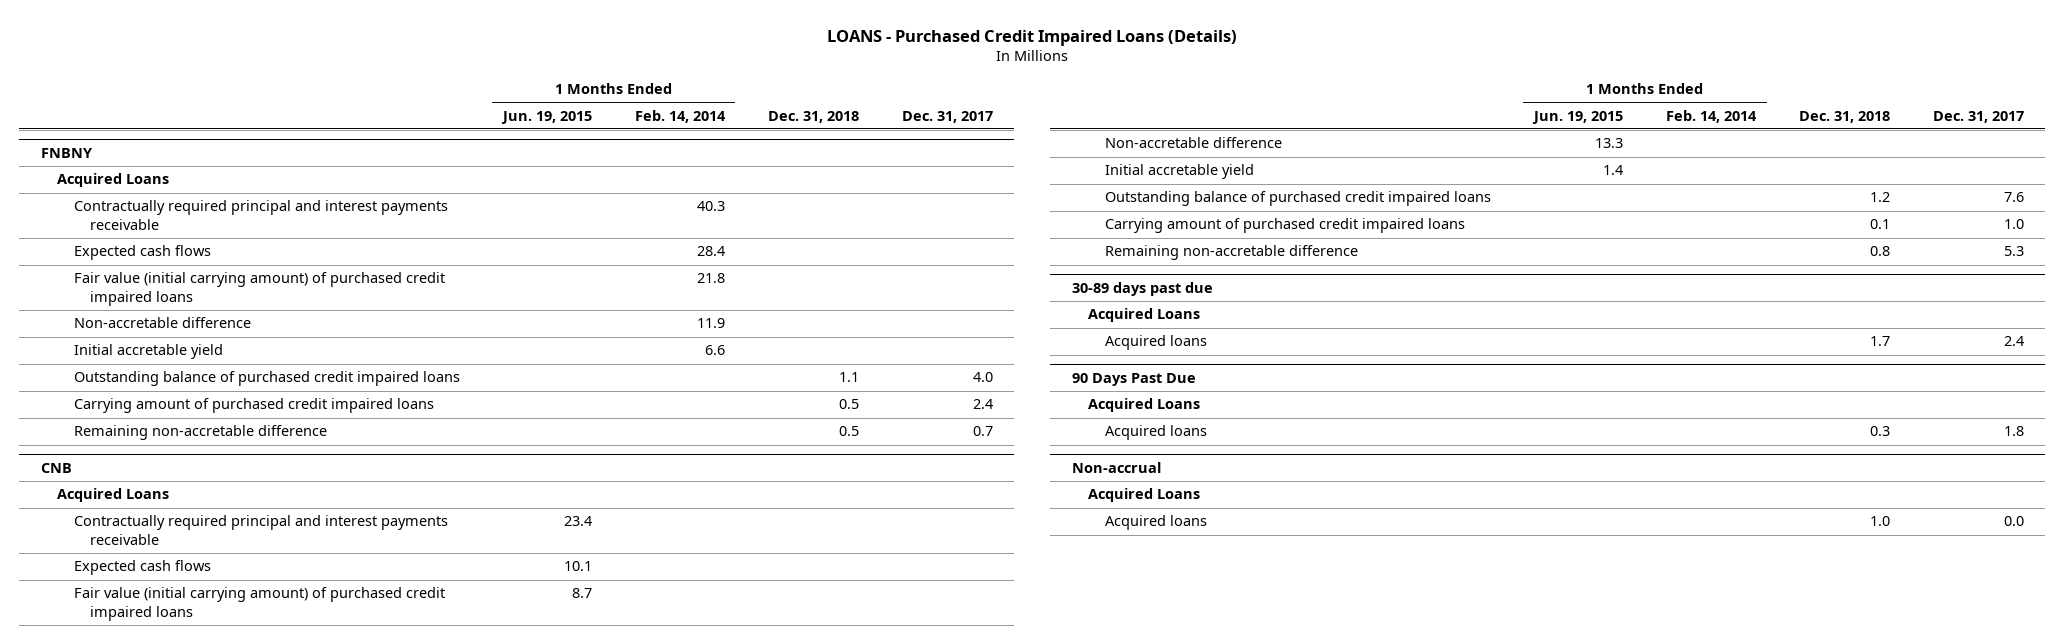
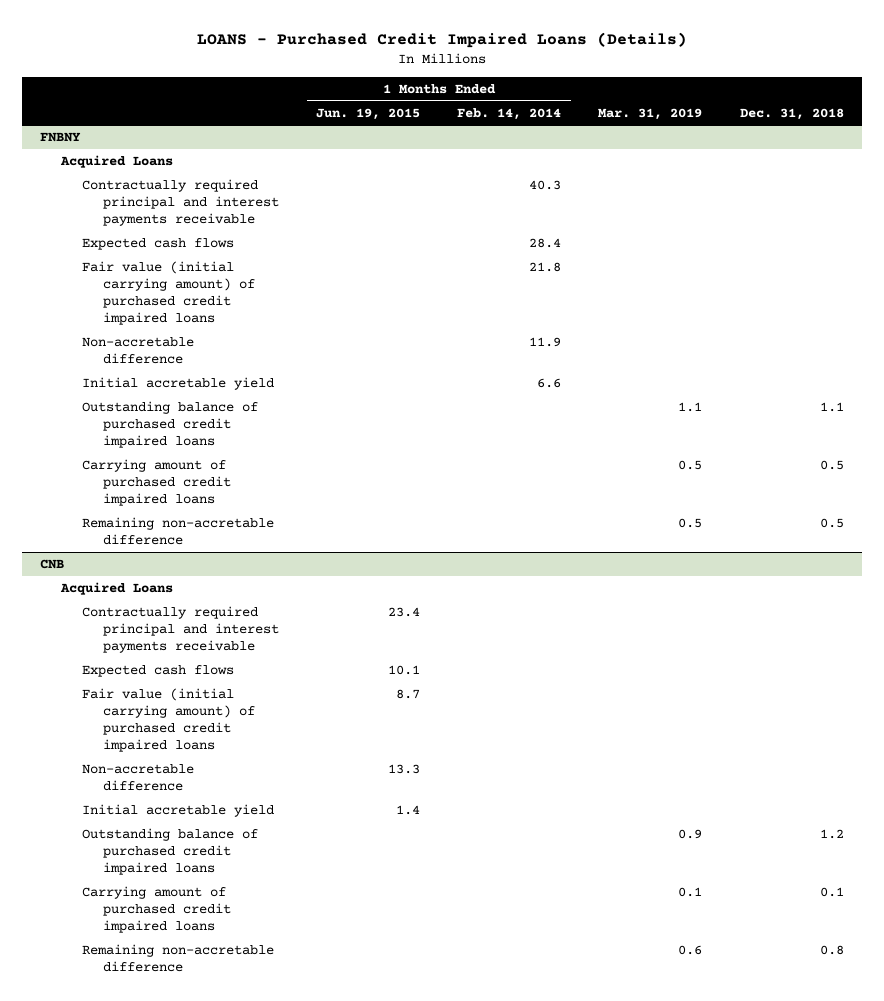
[901,110,993,123] Dec. 31, 2017 -> none
none -> [598,107,703,120] Mar. 31, 2019
[1071,281,1213,296] 30-89 days past due -> none
[1088,308,1201,323] Acquired Loans -> none
[1104,335,1207,351] Acquired loans -> none
[1071,372,1196,386] 90 Days Past Due -> none
[1088,398,1201,413] Acquired Loans -> none
[1104,425,1207,441] Acquired loans -> none
[1071,461,1161,473] Non-accrual -> none
[1088,488,1201,503] Acquired Loans -> none
[1104,515,1207,531] Acquired loans -> none

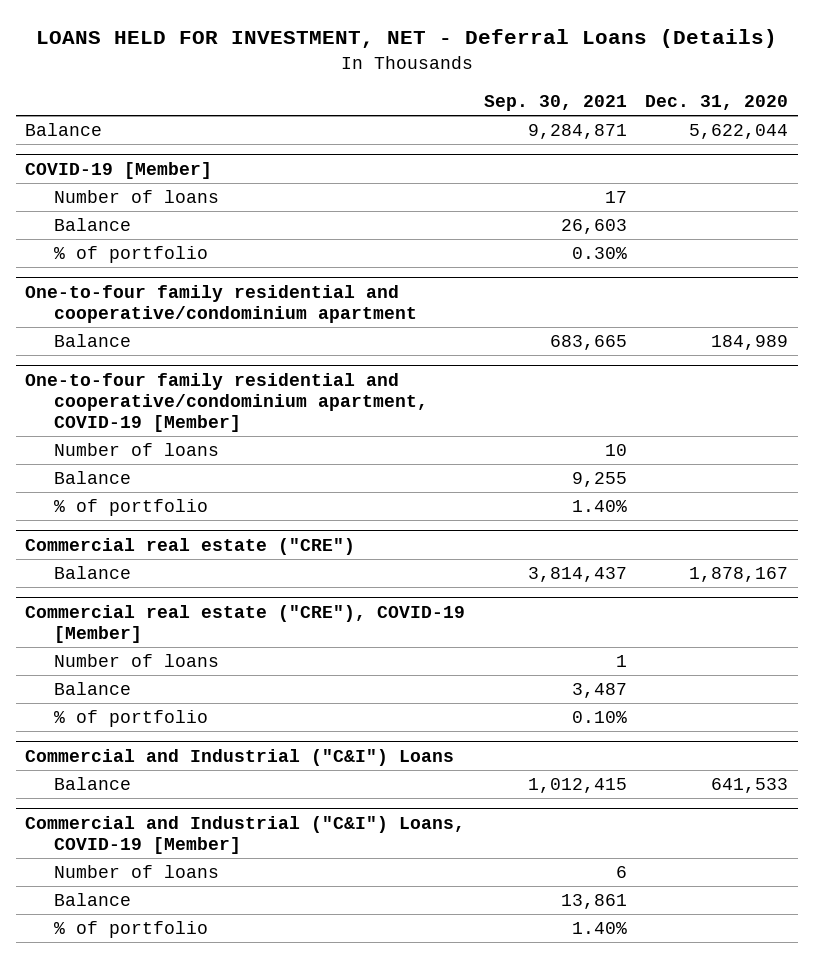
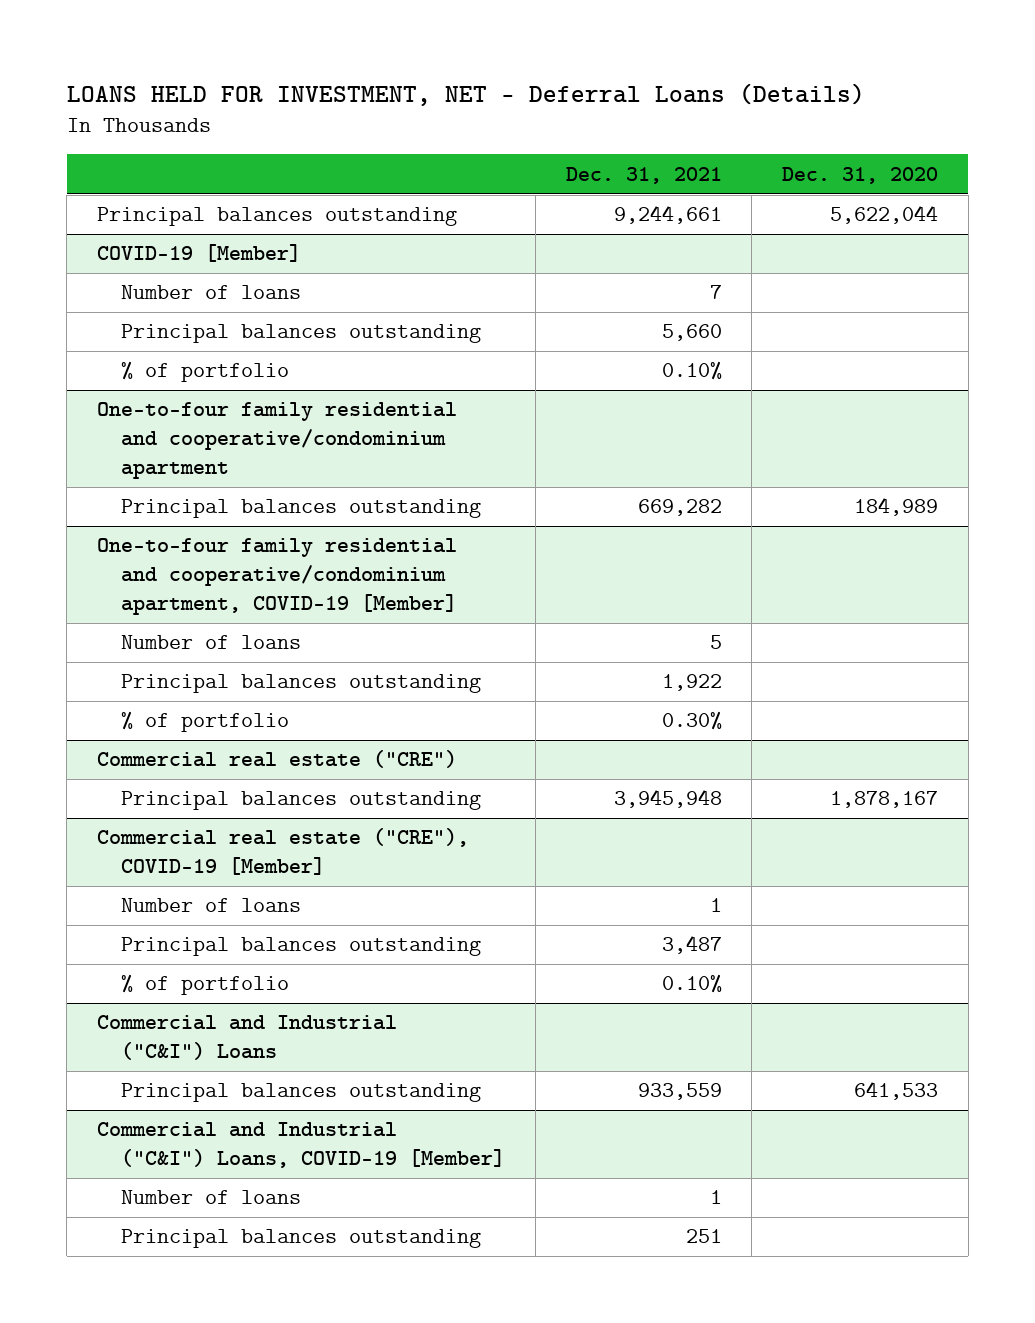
[483,95,627,112] Sep. 30, 2021 -> none
none -> [565,166,722,184] Dec. 31, 2021
[25,123,103,137] Balance -> [97,207,458,227] Principal balances outstanding
[54,218,132,232] Balance -> [121,324,482,344] Principal balances outstanding
[54,334,132,348] Balance -> [121,499,482,519] Principal balances outstanding
[54,471,132,485] Balance -> [121,674,482,694] Principal balances outstanding
[54,566,132,580] Balance -> [121,791,482,811] Principal balances outstanding
[54,682,132,696] Balance -> [121,937,482,957] Principal balances outstanding
[54,777,132,791] Balance -> [121,1083,482,1103] Principal balances outstanding
[54,921,209,939] % of portfolio -> none
[54,893,132,907] Balance -> [121,1229,482,1249] Principal balances outstanding

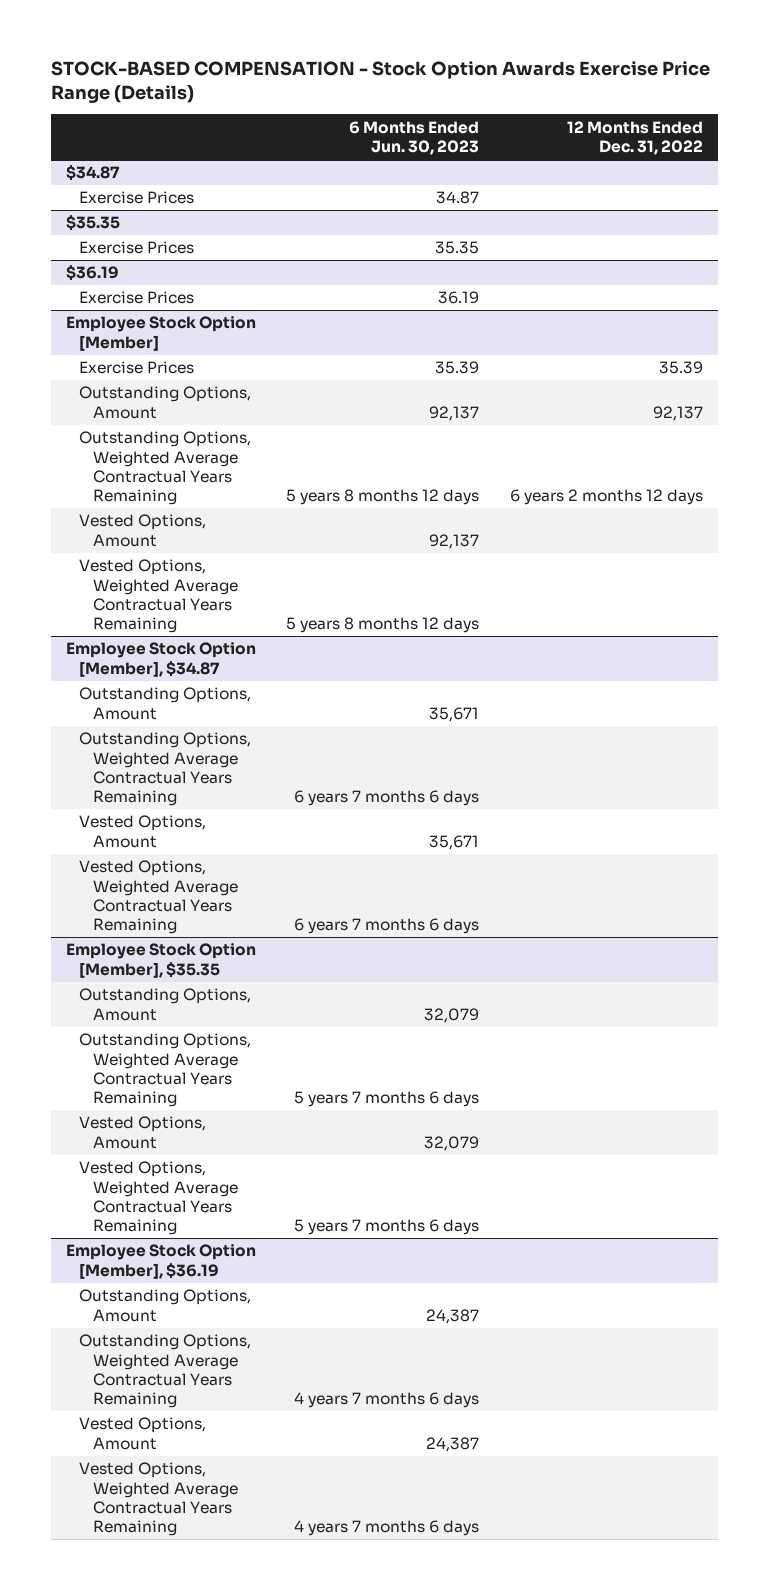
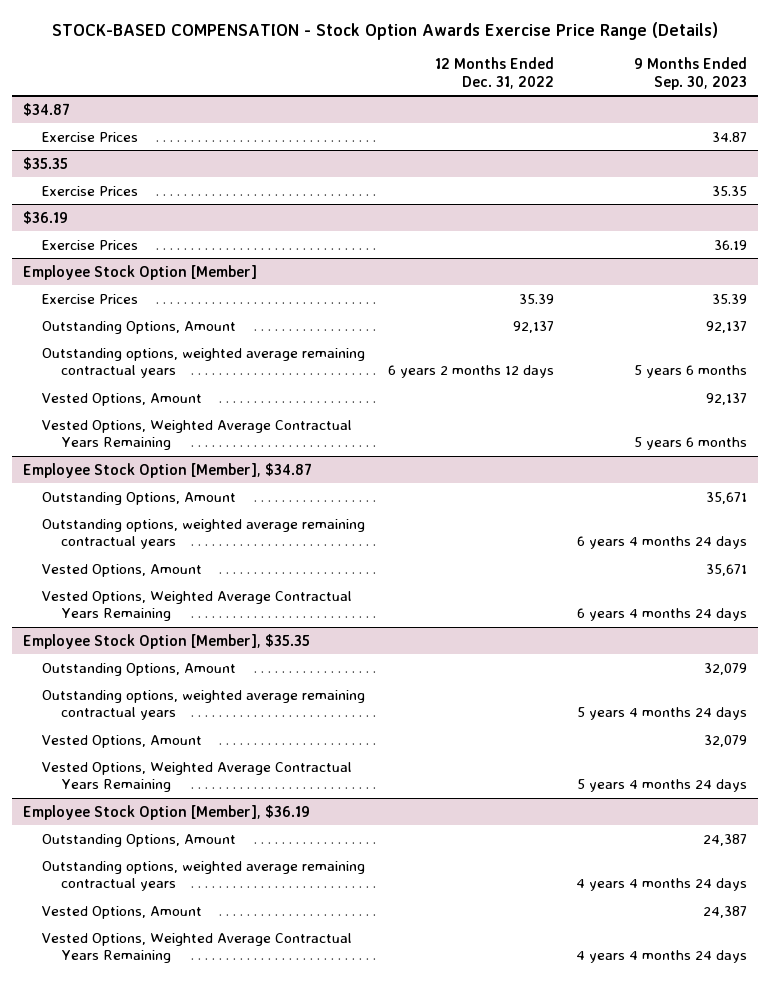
[349,120,480,156] 6 Months Ended Jun. 30, 2023 -> none
none -> [633,57,747,91] 9 Months Ended Sep. 30, 2023
[79,431,252,506] Outstanding Options, Weighted Average Contractual Years Remaining -> [42,347,366,379] Outstanding options, weighted average remaining contractual years
[79,732,252,807] Outstanding Options, Weighted Average Contractual Years Remaining -> [42,518,366,550] Outstanding options, weighted average remaining contractual years
[79,1033,252,1108] Outstanding Options, Weighted Average Contractual Years Remaining -> [42,689,366,721] Outstanding options, weighted average remaining contractual years
[79,1334,252,1409] Outstanding Options, Weighted Average Contractual Years Remaining -> [42,860,366,892] Outstanding options, weighted average remaining contractual years

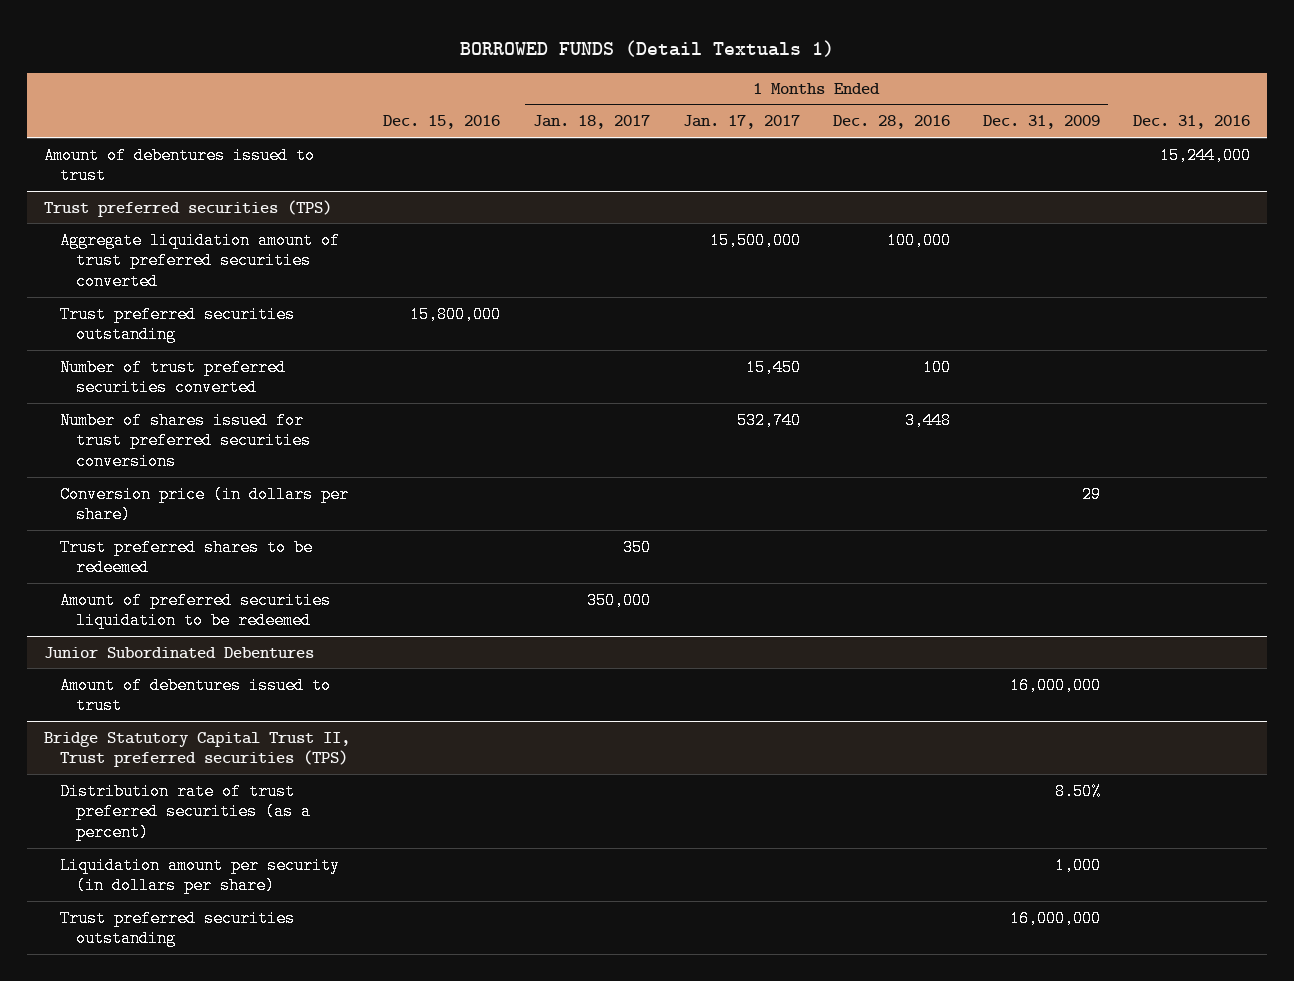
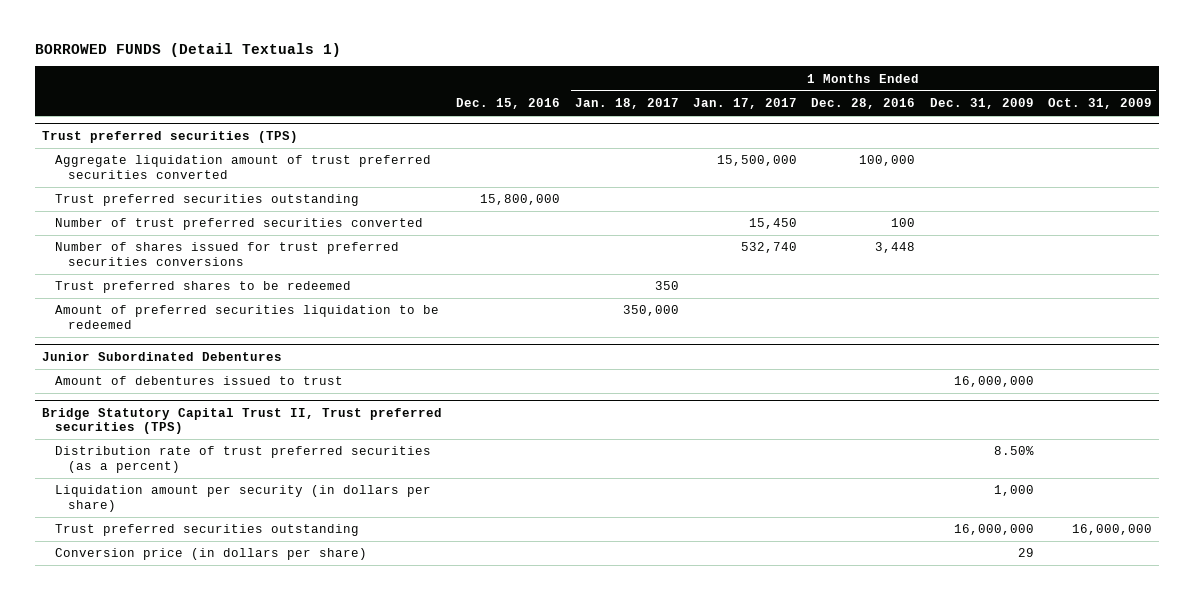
[1133,115,1251,130] Dec. 31, 2016 -> none
none -> [1048,97,1153,109] Oct. 31, 2009
[43,146,315,185] Amount of debentures issued to trust -> none
[59,485,349,524] Conversion price (in dollars per share) -> none
none -> [54,548,367,561] Conversion price (in dollars per share)

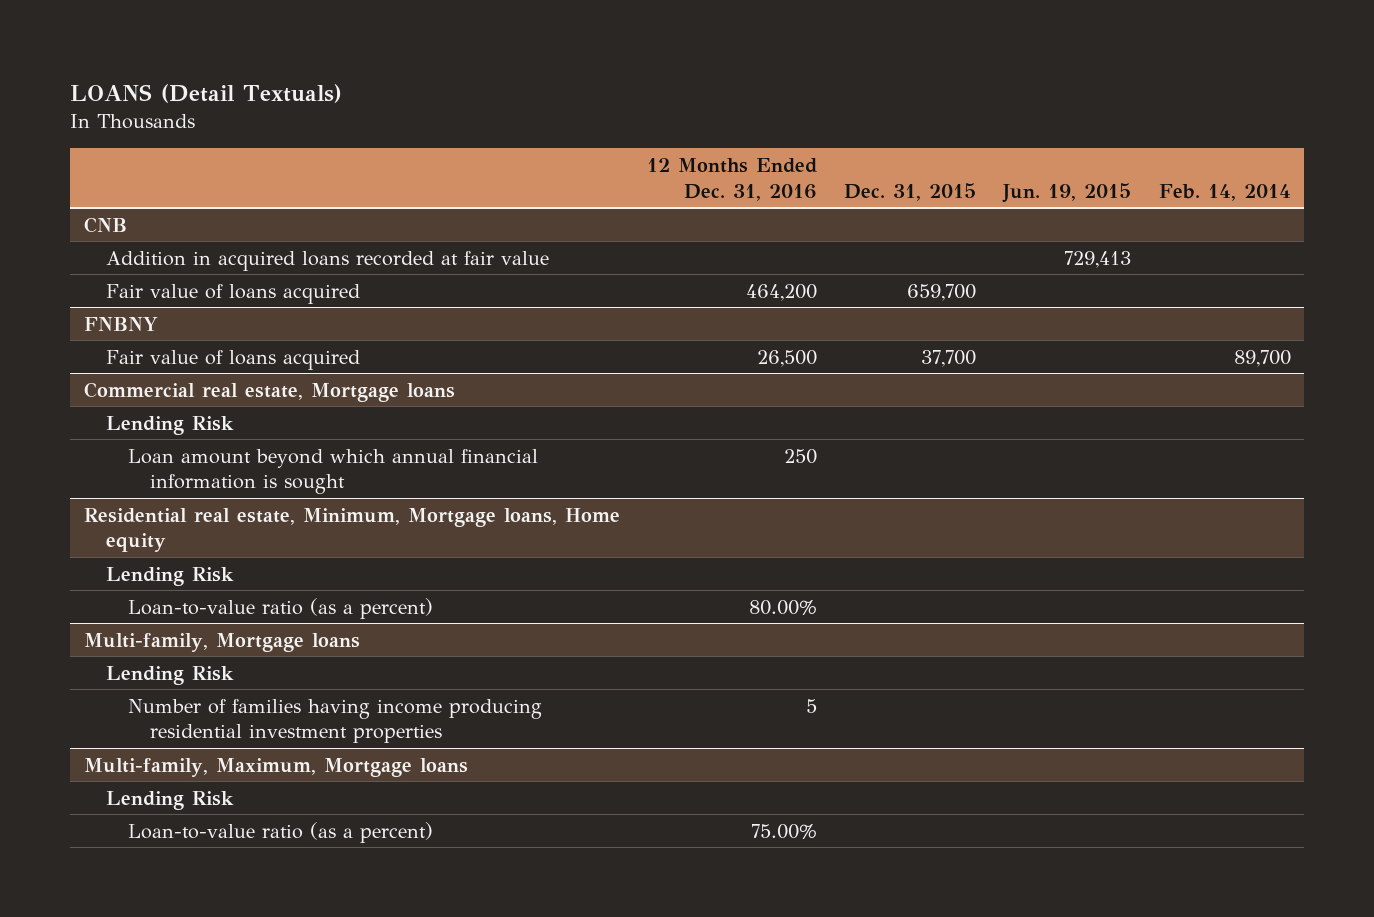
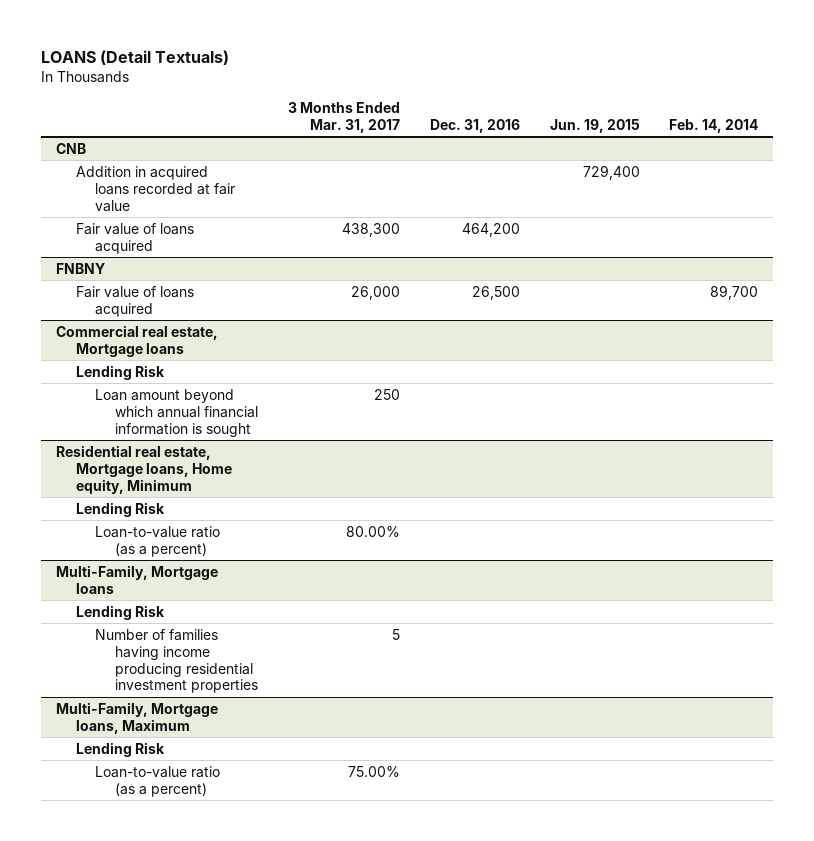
[646,158,817,201] 12 Months Ended Dec. 31, 2016 -> none
[844,182,977,201] Dec. 31, 2015 -> none
none -> [287,101,400,133] 3 Months Ended Mar. 31, 2017
none -> [429,118,520,133] Dec. 31, 2016
[1064,250,1132,268] 729,413 -> [582,164,640,180] 729,400
[83,507,620,553] Residential real estate, Minimum, Mortgage loans, Home equity -> [55,444,232,494] Residential real estate, Mortgage loans, Home equity, Minimum
[83,632,360,652] Multi-family, Mortgage loans -> [55,564,218,594] Multi-Family, Mortgage loans
[83,757,468,777] Multi-family, Maximum, Mortgage loans -> [55,701,218,734] Multi-Family, Mortgage loans, Maximum

